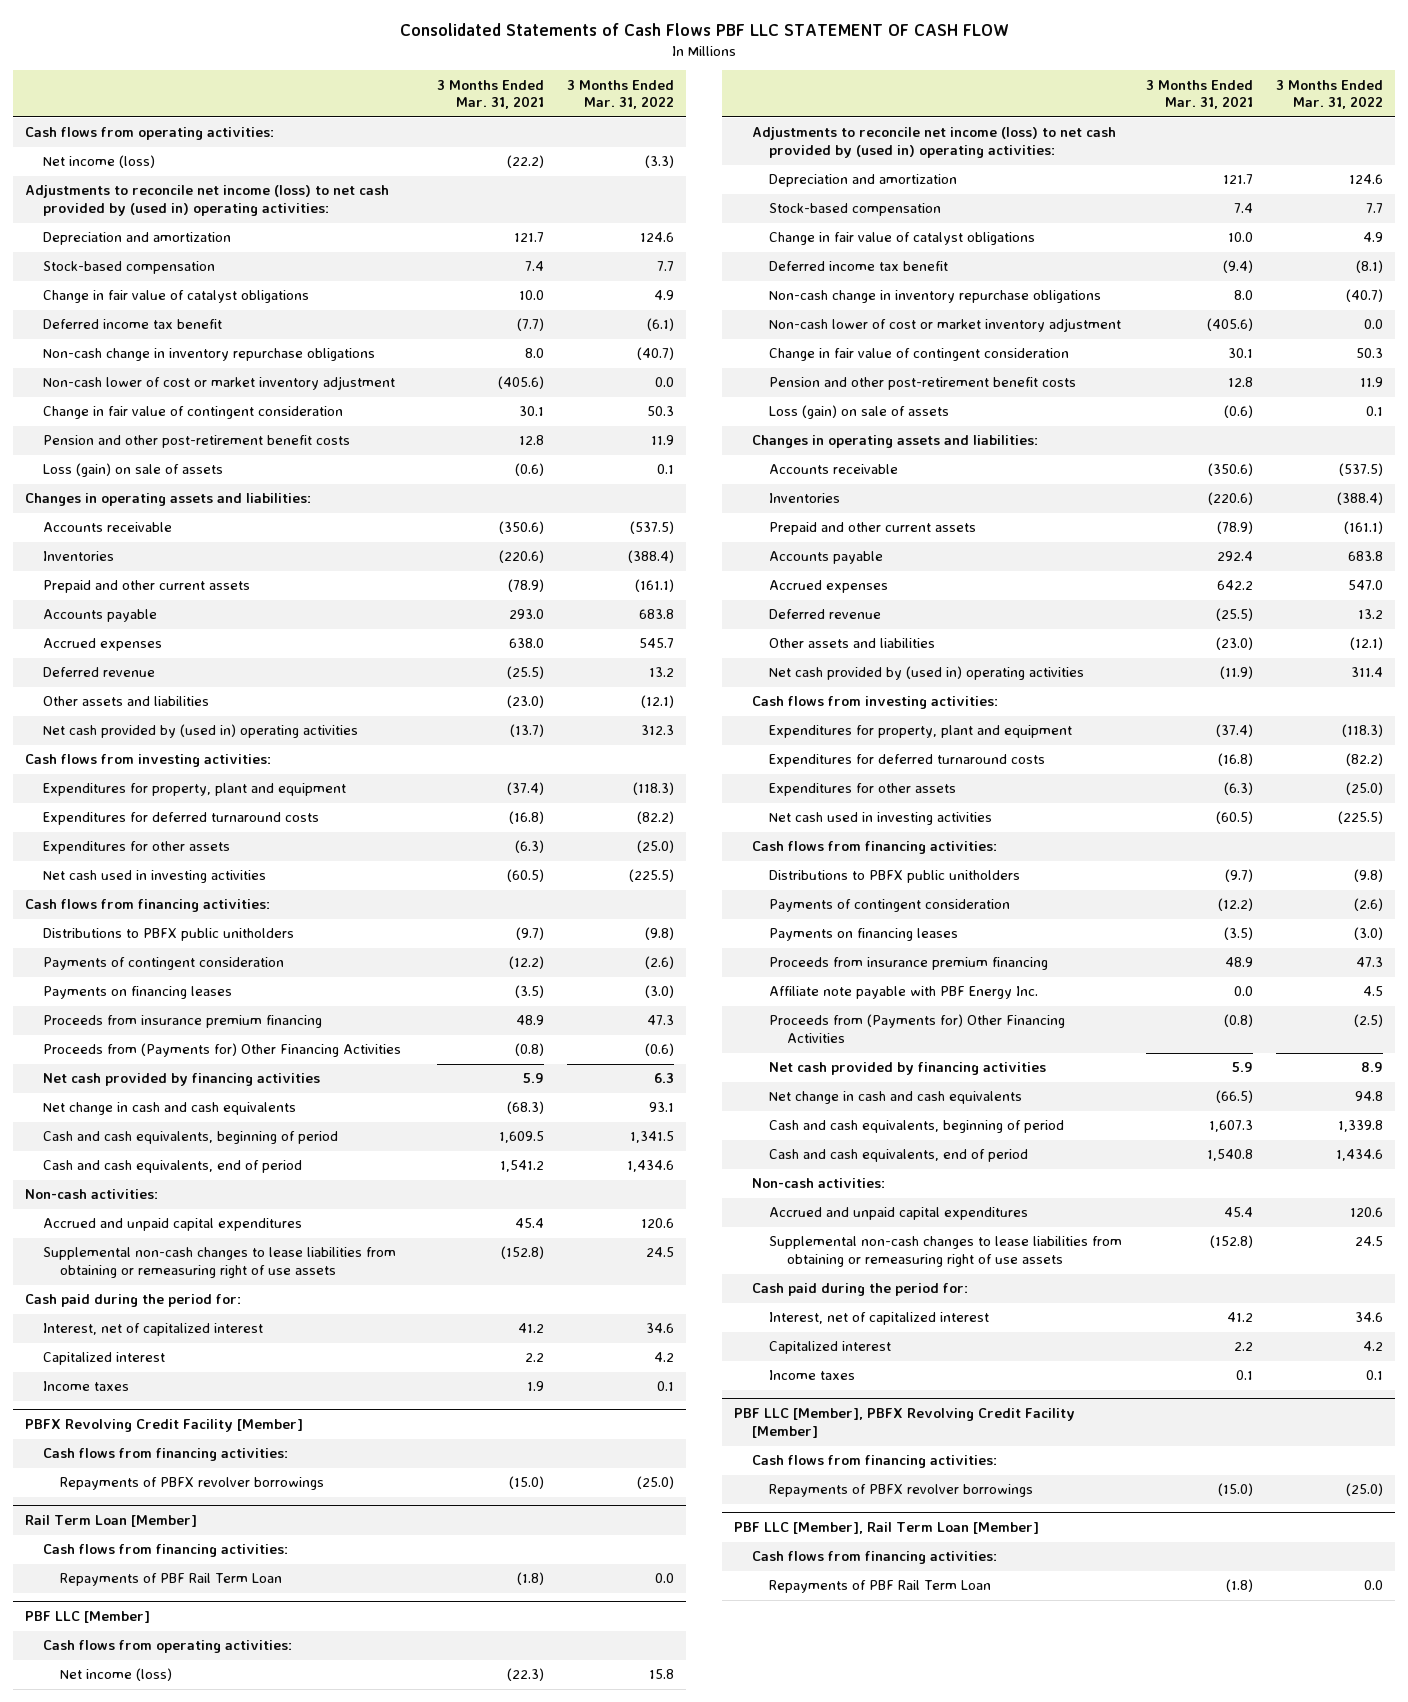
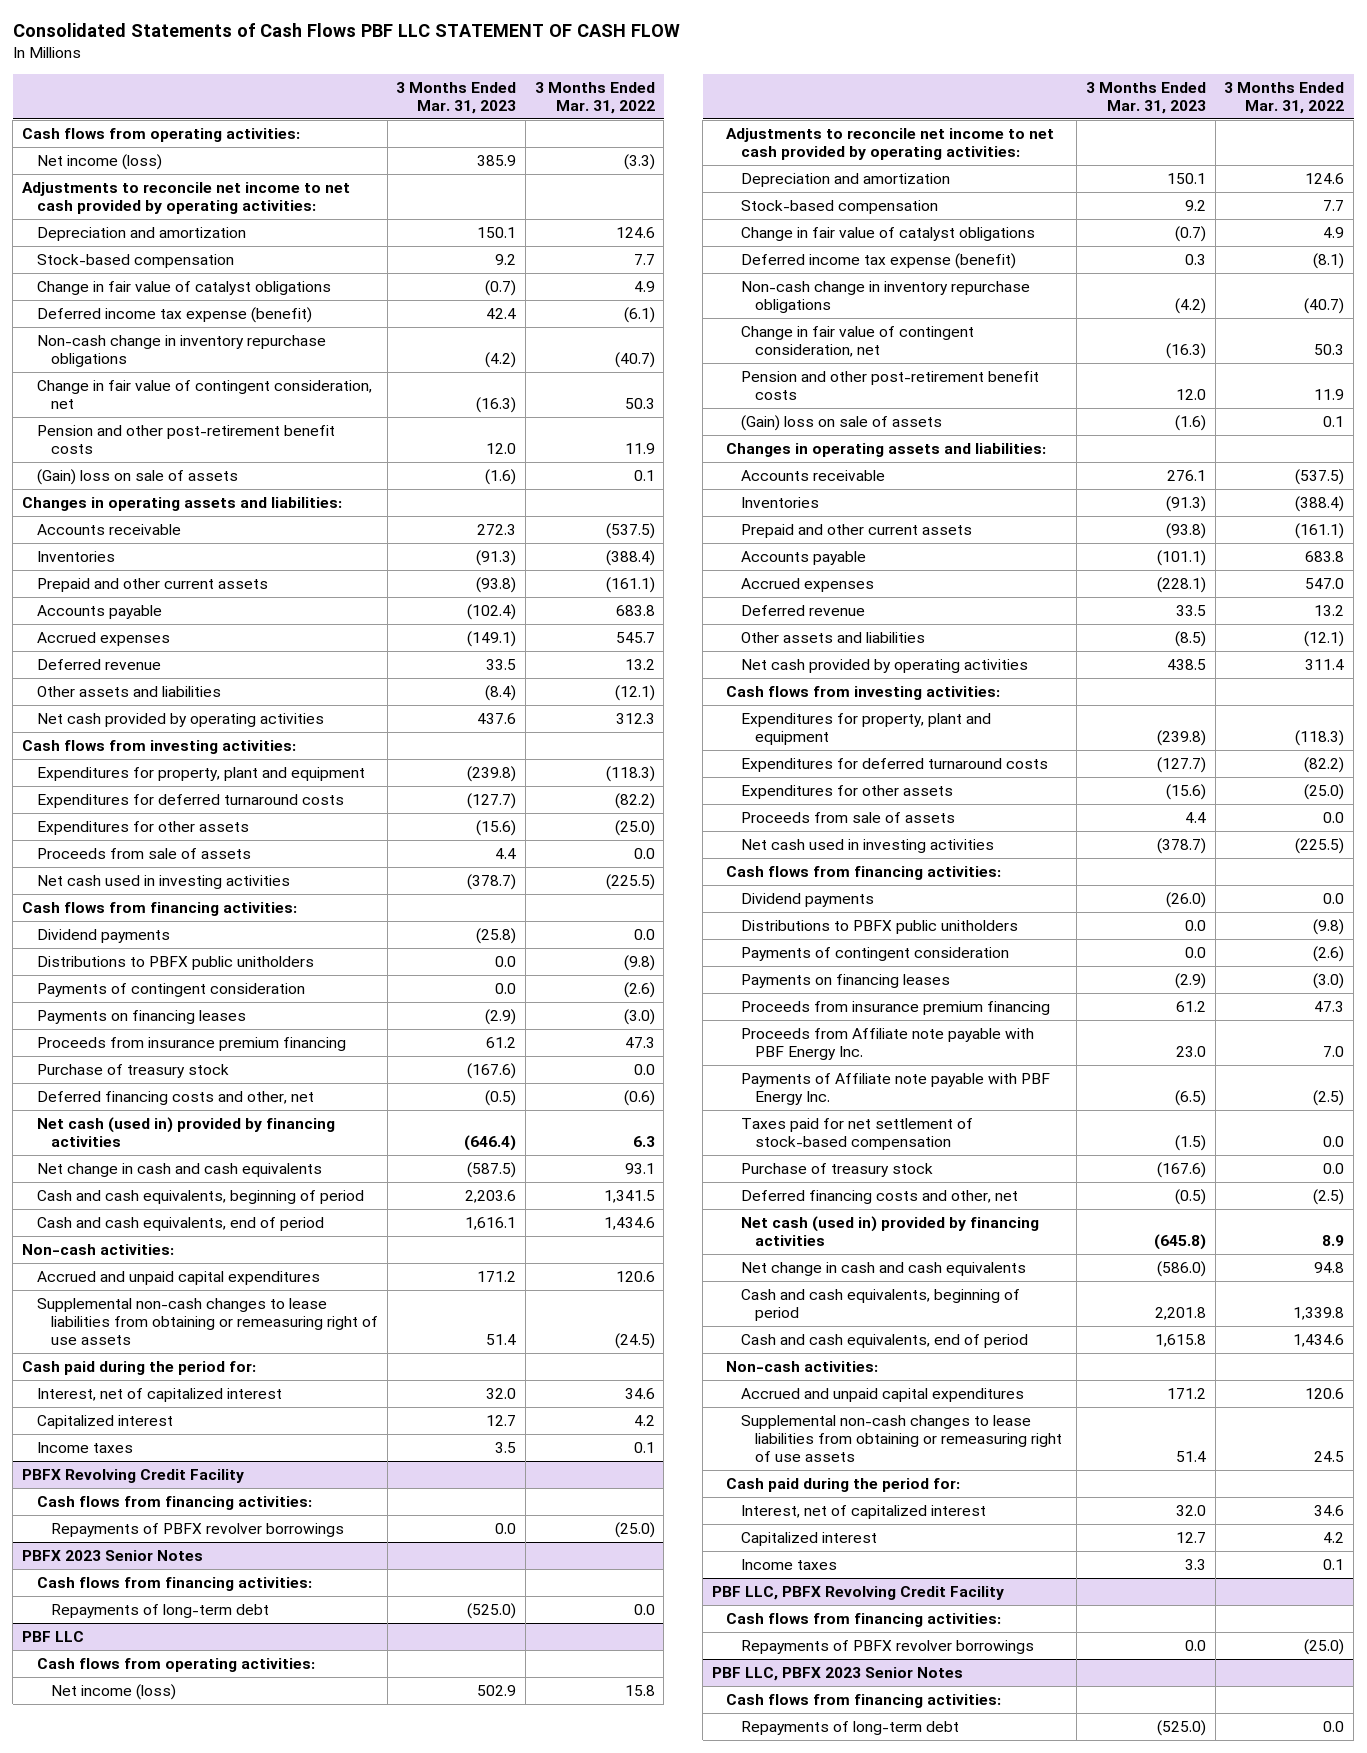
[436,79,544,110] 3 Months Ended Mar. 31, 2021 -> none
none -> [396,81,517,114] 3 Months Ended Mar. 31, 2023
[24,185,389,217] Adjustments to reconcile net income (loss) to net cash provided by (used in) operating activities: -> [22,181,351,214] Adjustments to reconcile net income to net cash provided by operating activities:
[42,319,222,330] Deferred income tax benefit -> [36,306,312,323] Deferred income tax expense (benefit)
[42,376,395,391] Non-cash lower of cost or market inventory adjustment -> none
[42,406,343,420] Change in fair value of contingent consideration -> [36,379,372,409] Change in fair value of contingent consideration, net
[42,463,223,478] Loss (gain) on sale of assets -> [36,468,238,485] (Gain) loss on sale of assets
[42,724,358,739] Net cash provided by (used in) operating activities -> [36,712,324,727] Net cash provided by operating activities
none -> [36,847,251,859] Proceeds from sale of assets
none -> [36,928,170,943] Dividend payments
none -> [36,1063,229,1078] Purchase of treasury stock
[42,1043,401,1058] Proceeds from (Payments for) Other Financing Activities -> [36,1090,314,1105] Deferred financing costs and other, net
[42,1073,320,1087] Net cash provided by financing activities -> [36,1116,335,1147] Net cash (used in) provided by financing activities
[645,1247,674,1258] 24.5 -> [614,1332,655,1349] (24.5)
[24,1419,303,1433] PBFX Revolving Credit Facility [Member] -> [22,1468,245,1483] PBFX Revolving Credit Facility
[24,1515,197,1528] Rail Term Loan [Member] -> none
none -> [22,1549,204,1561] PBFX 2023 Senior Notes
[60,1573,283,1587] Repayments of PBF Rail Term Loan -> [50,1603,269,1618] Repayments of long-term debt
[24,1611,150,1624] PBF LLC [Member] -> [22,1630,85,1642] PBF LLC
[751,127,1116,159] Adjustments to reconcile net income (loss) to net cash provided by (used in) operating activities: -> [726,127,1055,160] Adjustments to reconcile net income to net cash provided by operating activities:
[769,261,949,272] Deferred income tax benefit -> [740,252,1016,269] Deferred income tax expense (benefit)
[769,318,1122,333] Non-cash lower of cost or market inventory adjustment -> none
[769,348,1070,362] Change in fair value of contingent consideration -> [740,325,974,357] Change in fair value of contingent consideration, net
[769,405,950,420] Loss (gain) on sale of assets -> [740,414,942,431] (Gain) loss on sale of assets
[769,666,1085,681] Net cash provided by (used in) operating activities -> [740,658,1028,673] Net cash provided by operating activities
none -> [740,811,955,823] Proceeds from sale of assets
none -> [740,892,874,907] Dividend payments
[769,986,1039,1000] Affiliate note payable with PBF Energy Inc. -> [740,1027,1034,1060] Proceeds from Affiliate note payable with PBF Energy Inc.
[1363,986,1384,997] 4.5 -> [1323,1045,1345,1057] 7.0
none -> [740,1072,1050,1105] Payments of Affiliate note payable with PBF Energy Inc.
none -> [740,1117,973,1150] Taxes paid for net settlement of stock-based compensation
none -> [740,1162,933,1177] Purchase of treasury stock
[769,1014,1066,1044] Proceeds from (Payments for) Other Financing Activities -> [740,1189,1018,1204] Deferred financing costs and other, net
[769,1062,1047,1076] Net cash provided by financing activities -> [740,1215,1039,1246] Net cash (used in) provided by financing activities
[733,1408,1075,1439] PBF LLC [Member], PBFX Revolving Credit Facility [Member] -> [711,1585,1004,1600] PBF LLC, PBFX Revolving Credit Facility
[733,1522,1039,1535] PBF LLC [Member], Rail Term Loan [Member] -> none
none -> [711,1666,963,1681] PBF LLC, PBFX 2023 Senior Notes
[769,1580,992,1594] Repayments of PBF Rail Term Loan -> [740,1720,959,1735] Repayments of long-term debt

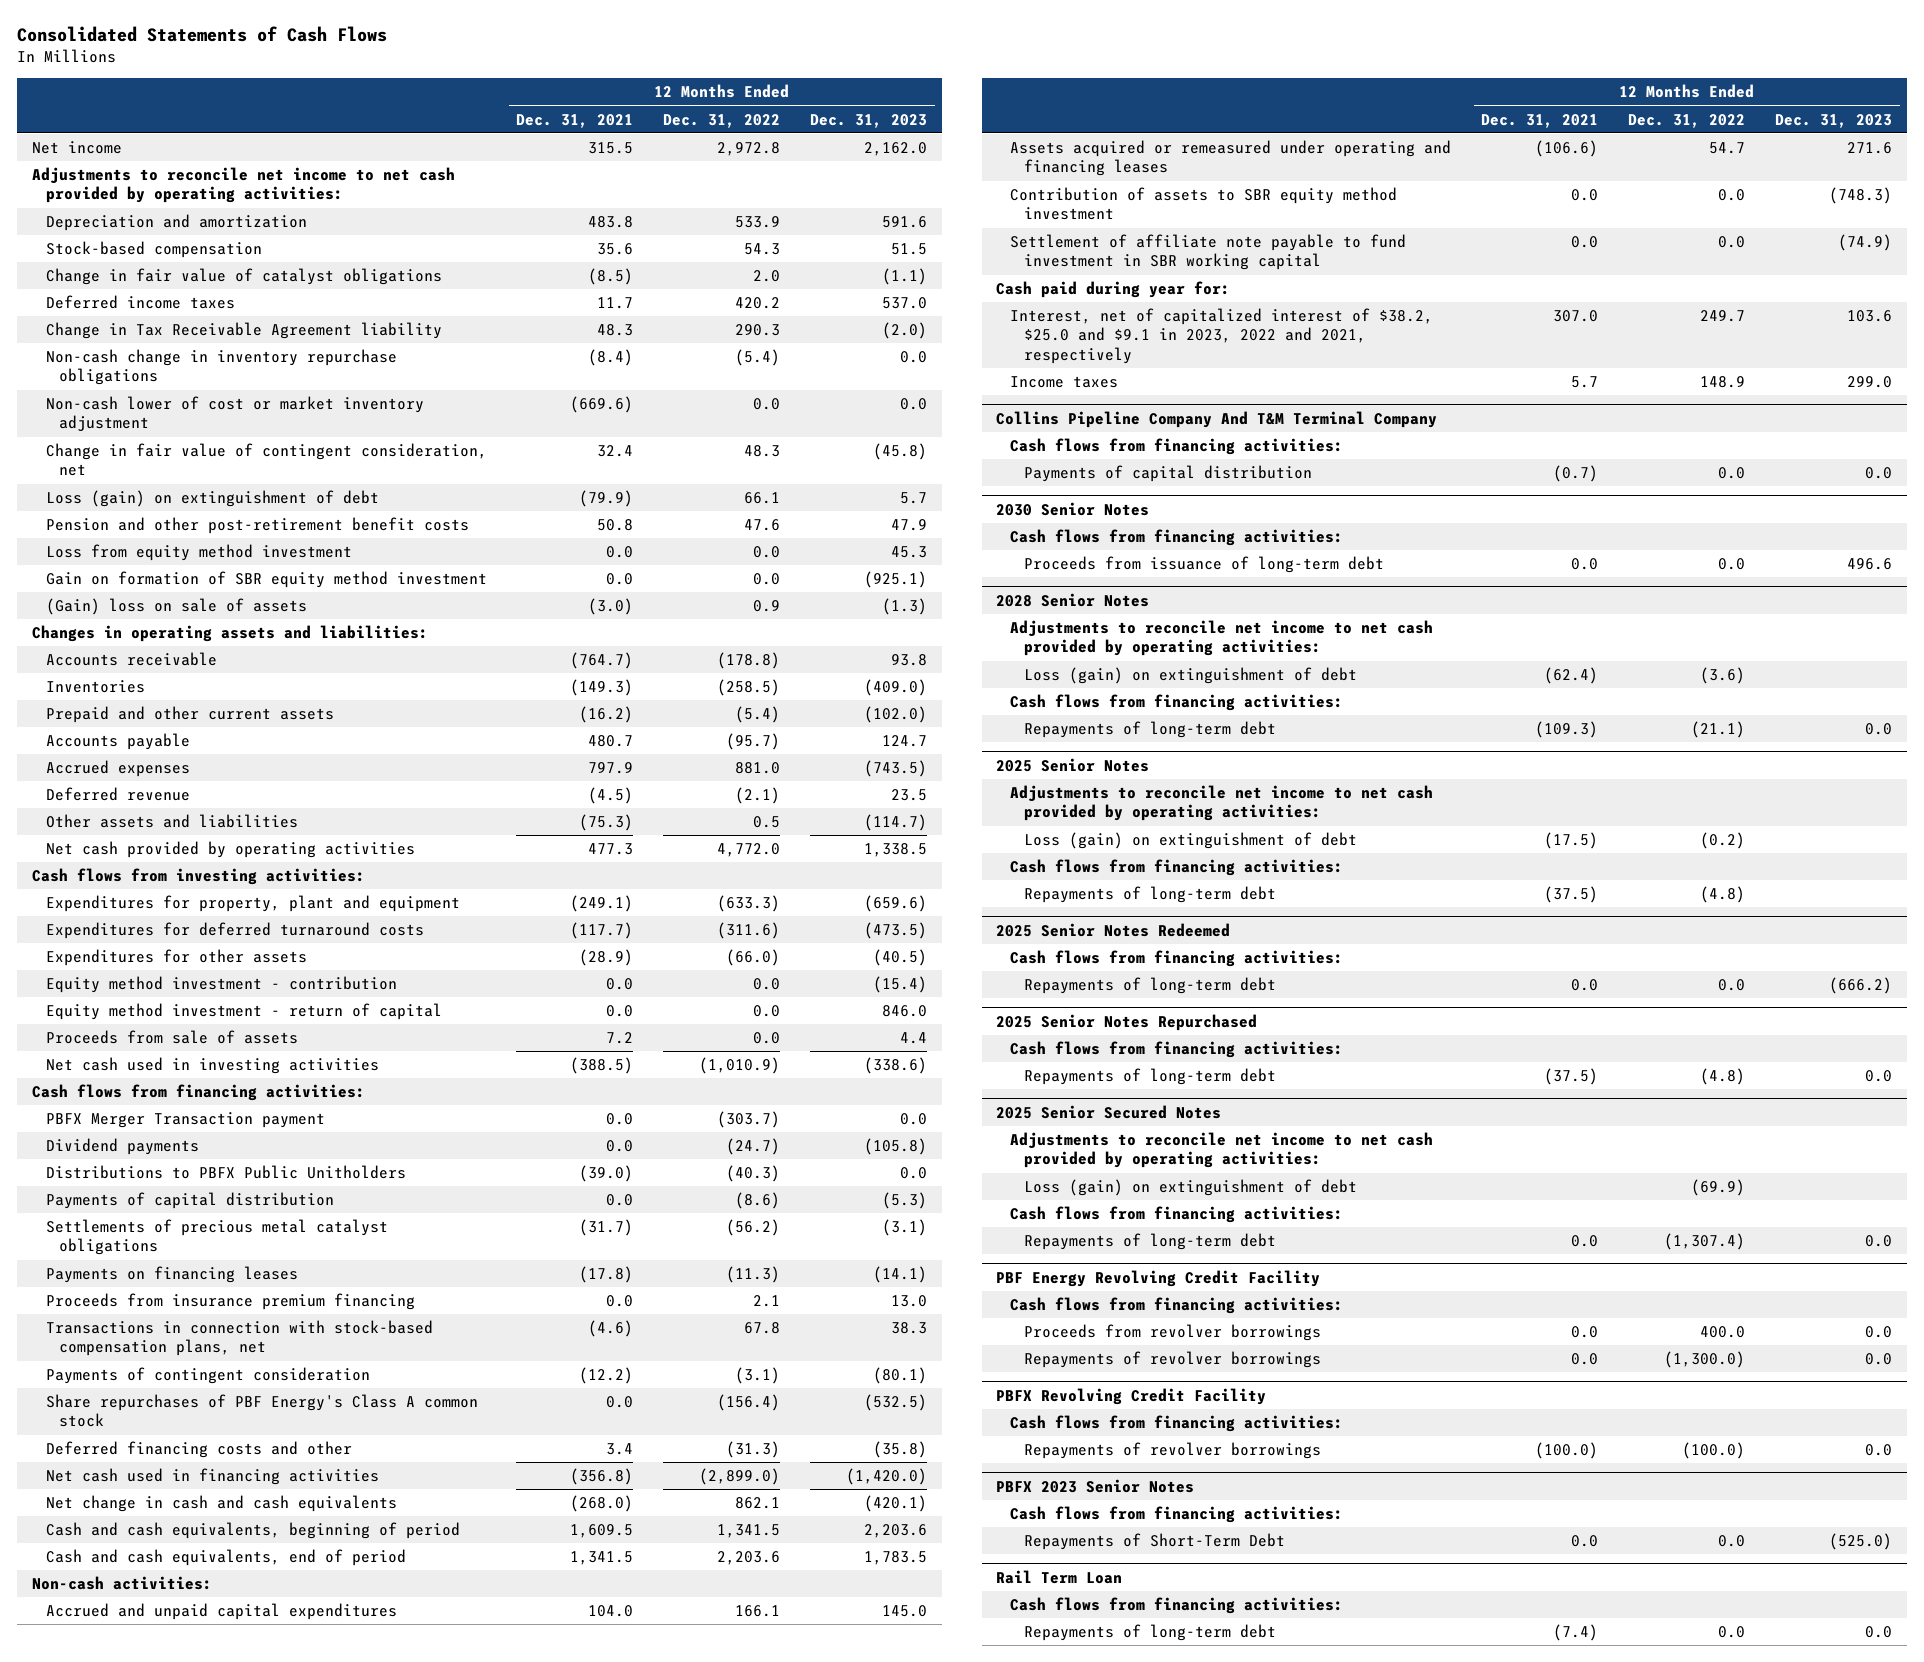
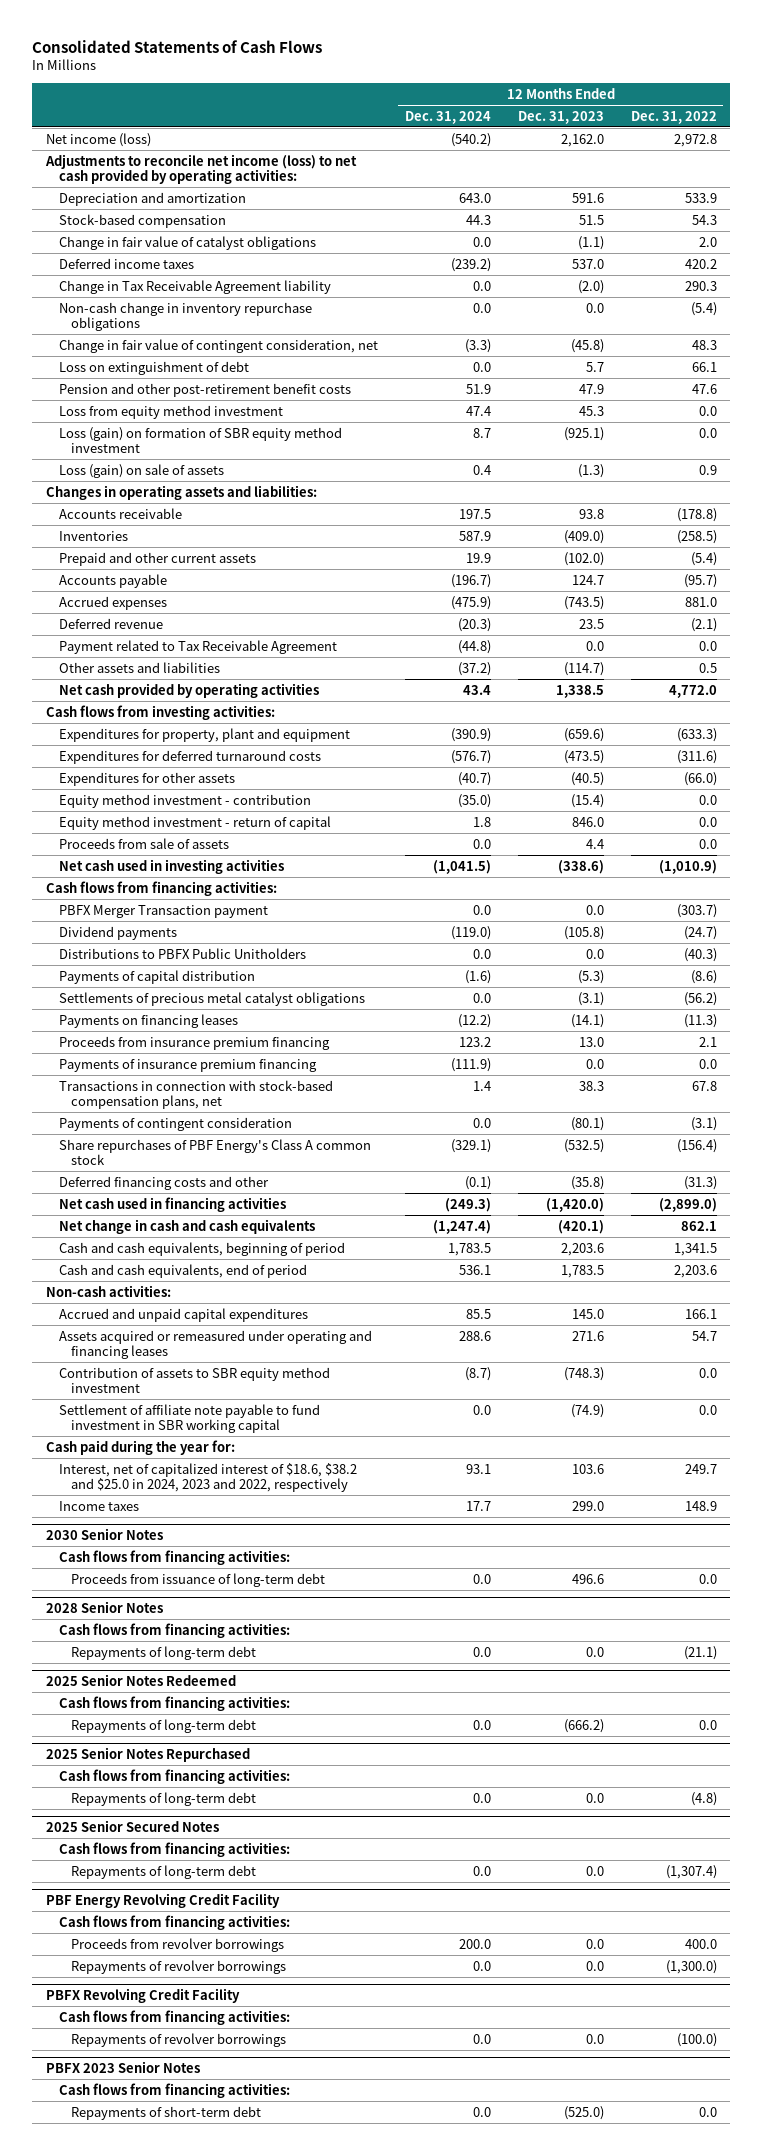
[516,113,634,128] Dec. 31, 2021 -> none
none -> [404,110,491,124] Dec. 31, 2024
[31,141,122,155] Net income -> [45,132,151,147] Net income (loss)
[31,167,455,204] Adjustments to reconcile net income to net cash provided by operating activities: -> [44,153,357,184] Adjustments to reconcile net income (loss) to net cash provided by operating activities:
[45,396,424,432] Non-cash lower of cost or market inventory adjustment -> none
[45,490,379,508] Loss (gain) on extinguishment of debt -> [58,360,249,375] Loss on extinguishment of debt
[45,571,487,589] Gain on formation of SBR equity method investment -> [58,426,342,453] Loss (gain) on formation of SBR equity method investment
[45,598,307,616] (Gain) loss on sale of assets -> [58,463,224,478] Loss (gain) on sale of assets
none -> [58,639,337,654] Payment related to Tax Receivable Agreement
none -> [58,1058,317,1072] Payments of insurance premium financing
[996,281,1231,299] Cash paid during year for: -> [45,1439,235,1455] Cash paid during the year for:
[1010,308,1434,364] Interest, net of capitalized interest of $38.2, $25.0 and $9.1 in 2023, 2022 and 2021, respectively -> [58,1462,357,1492] Interest, net of capitalized interest of $18.6, $38.2 and $25.0 in 2024, 2023 and 2022, respectively
[996,410,1438,428] Collins Pipeline Company And T&M Terminal Company -> none
[1010,438,1344,456] Cash flows from financing activities: -> none
[1024,465,1313,483] Payments of capital distribution -> none
[1010,620,1434,657] Adjustments to reconcile net income to net cash provided by operating activities: -> none
[1024,667,1358,685] Loss (gain) on extinguishment of debt -> none
[996,757,1150,772] 2025 Senior Notes -> none
[1010,785,1434,822] Adjustments to reconcile net income to net cash provided by operating activities: -> none
[1024,832,1358,850] Loss (gain) on extinguishment of debt -> none
[1010,859,1344,877] Cash flows from financing activities: -> none
[1024,886,1277,904] Repayments of long-term debt -> none
[1010,1132,1434,1169] Adjustments to reconcile net income to net cash provided by operating activities: -> none
[1024,1179,1358,1197] Loss (gain) on extinguishment of debt -> none
[996,1569,1123,1584] Rail Term Loan -> none
[1010,1597,1344,1615] Cash flows from financing activities: -> none
[1024,1624,1277,1642] Repayments of long-term debt -> none
[1024,1533,1286,1551] Repayments of Short-Term Debt -> [71,2105,262,2120] Repayments of short-term debt

